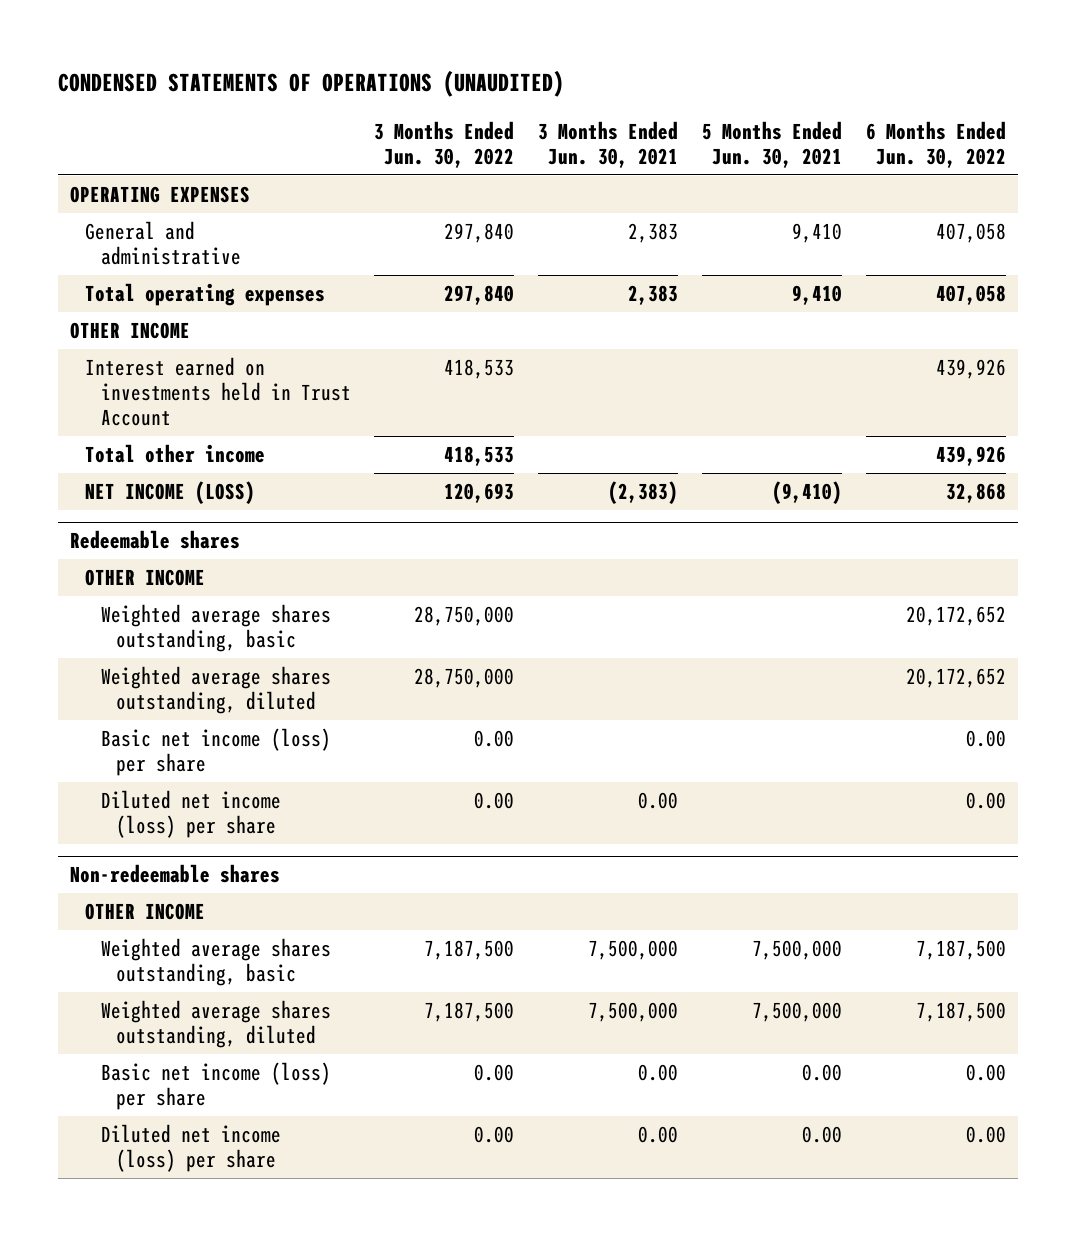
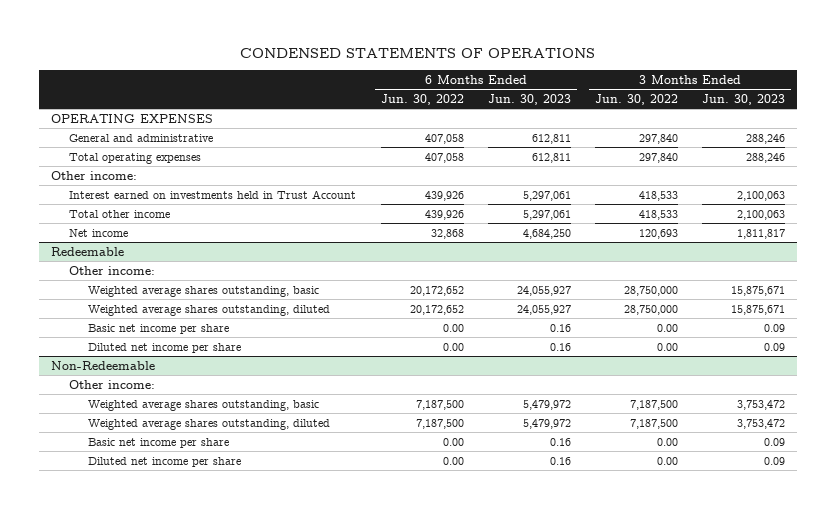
[58,70,565,98] CONDENSED STATEMENTS OF OPERATIONS (UNAUDITED) -> [240,47,596,58] CONDENSED STATEMENTS OF OPERATIONS
[538,120,679,168] 3 Months Ended Jun. 30, 2021 -> none
[702,120,843,168] 5 Months Ended Jun. 30, 2021 -> none
none -> [487,93,571,105] Jun. 30, 2023
none -> [702,93,786,105] Jun. 30, 2023
[70,321,191,339] OTHER INCOME -> [50,170,137,180] Other income:
[85,480,256,504] NET INCOME (LOSS) -> [69,228,129,237] Net income
[70,530,241,550] Redeemable shares -> [50,246,124,256] Redeemable
[85,568,206,586] OTHER INCOME -> [69,265,156,275] Other income:
[100,727,331,776] Basic net income (loss) per share -> [87,323,229,334] Basic net income per share
[100,789,281,838] Diluted net income (loss) per share -> [87,342,241,353] Diluted net income per share
[70,864,281,884] Non-redeemable shares -> [50,360,155,370] Non-Redeemable
[85,902,206,920] OTHER INCOME -> [69,379,156,389] Other income:
[100,1061,331,1110] Basic net income (loss) per share -> [87,437,229,448] Basic net income per share
[100,1123,281,1172] Diluted net income (loss) per share -> [87,456,241,467] Diluted net income per share

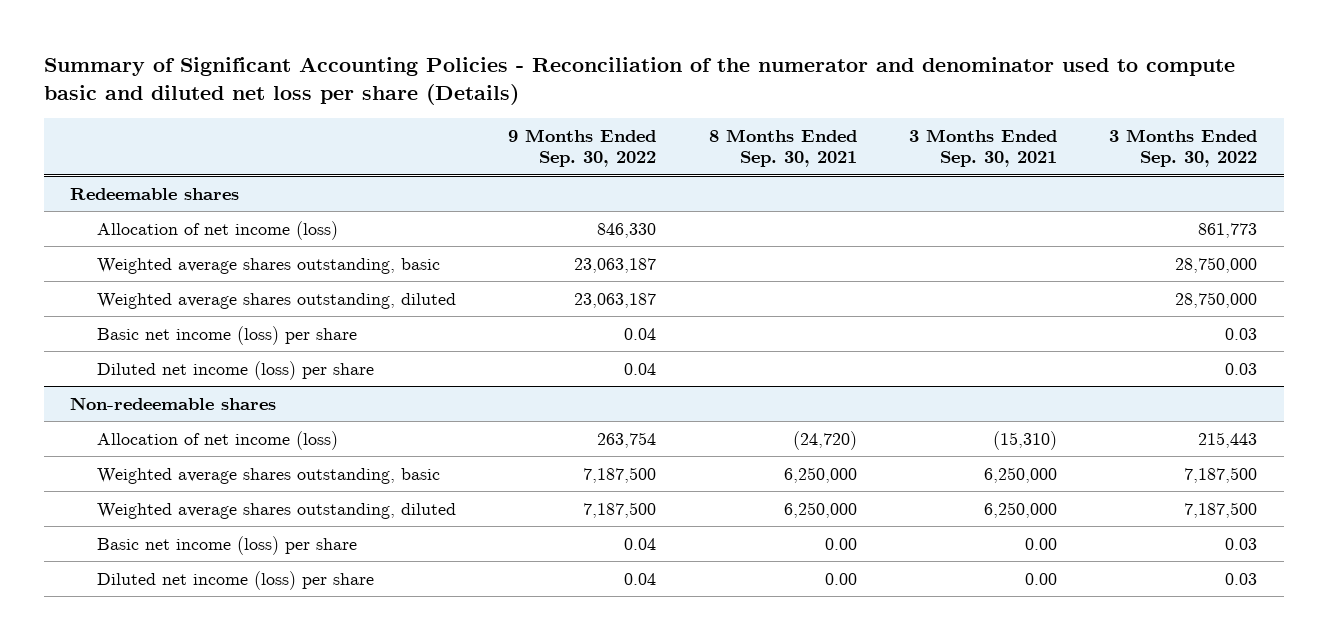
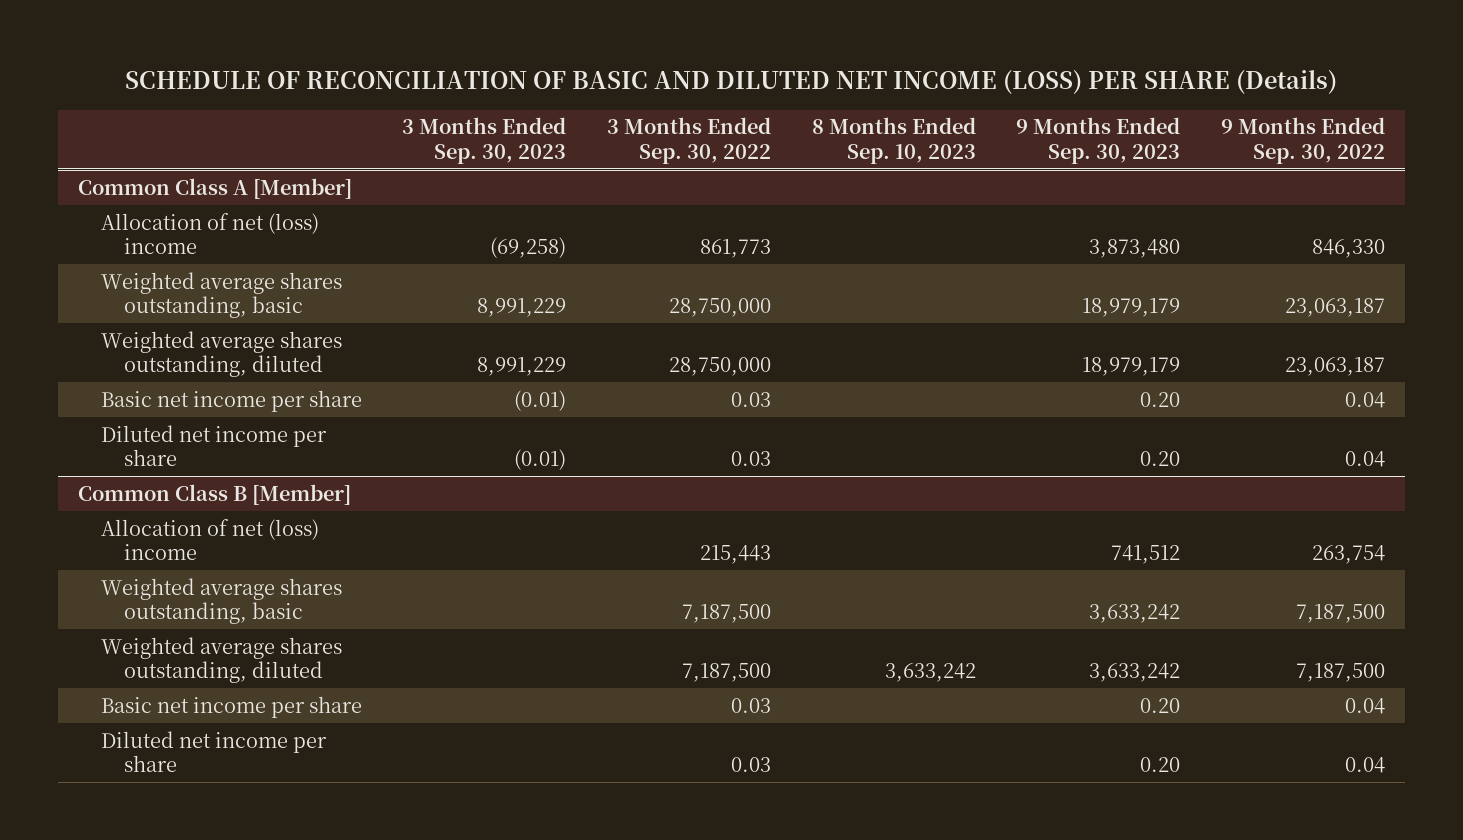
[43,56,1235,105] Summary of Significant Accounting Policies - Reconciliation of the numerator and denominator used to compute basic and diluted net loss per share (Details) -> [125,69,1338,95] SCHEDULE OF RECONCILIATION OF BASIC AND DILUTED NET INCOME (LOSS) PER SHARE (Details)
[708,128,857,168] 8 Months Ended Sep. 30, 2021 -> none
[909,128,1058,168] 3 Months Ended Sep. 30, 2021 -> none
none -> [402,117,567,164] 3 Months Ended Sep. 30, 2023
none -> [811,117,976,164] 8 Months Ended Sep. 10, 2023
none -> [1016,117,1181,164] 9 Months Ended Sep. 30, 2023
[69,187,239,200] Redeemable shares -> none
none -> [78,177,353,199] Common Class A [Member]
[96,220,338,240] Allocation of net income (loss) -> [100,212,319,255] Allocation of net (loss) income
[69,396,276,410] Non-redeemable shares -> none
[96,325,357,345] Basic net income (loss) per share -> [100,389,362,412] Basic net income per share
[96,360,374,380] Diluted net income (loss) per share -> [100,424,327,467] Diluted net income per share
none -> [78,483,352,505] Common Class B [Member]
[96,430,338,450] Allocation of net income (loss) -> [100,518,319,561] Allocation of net (loss) income
[96,535,357,555] Basic net income (loss) per share -> [100,695,362,718] Basic net income per share
[96,570,374,590] Diluted net income (loss) per share -> [100,730,327,773] Diluted net income per share

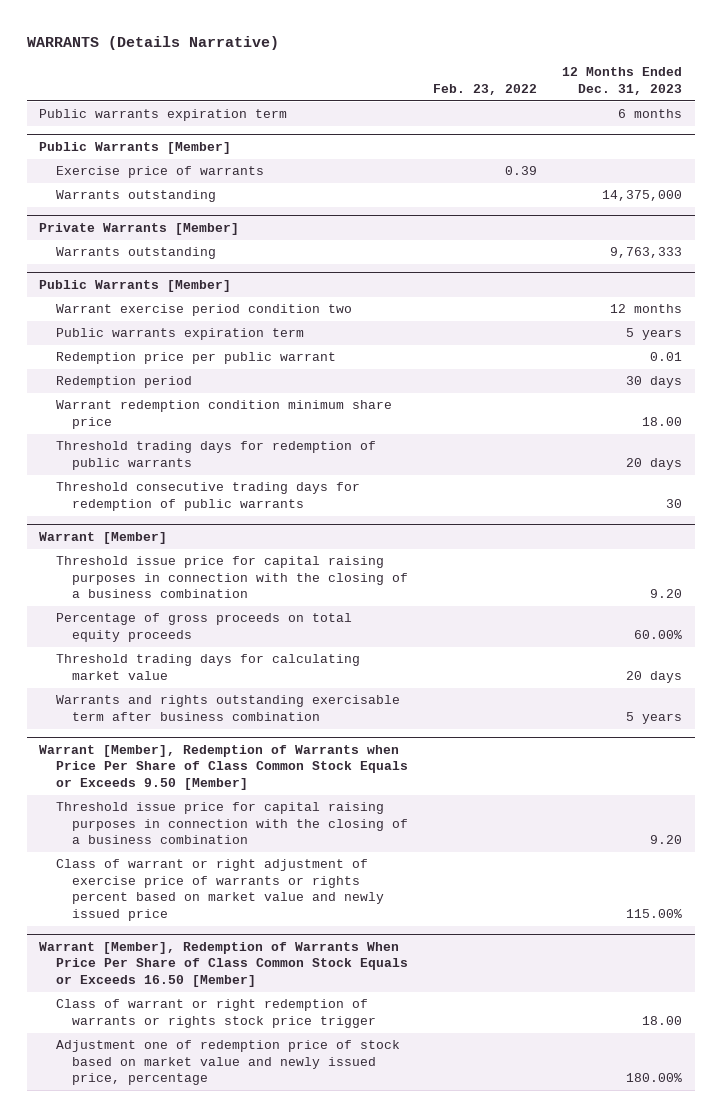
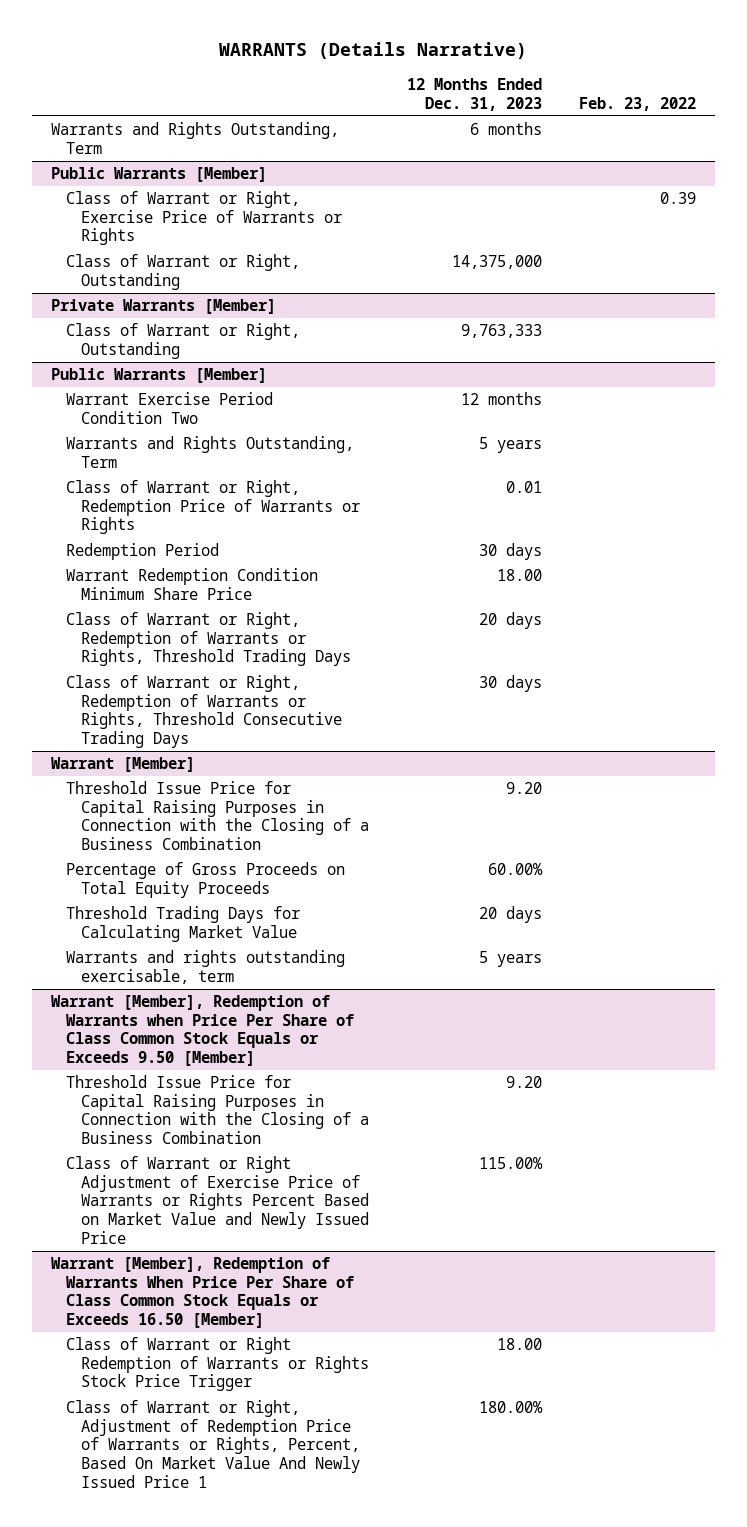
[39,109,288,122] Public warrants expiration term -> [50,122,339,154] Warrants and Rights Outstanding, Term
[55,166,264,179] Exercise price of warrants -> [65,191,343,246] Class of Warrant or Right, Exercise Price of Warrants or Rights
[55,190,216,203] Warrants outstanding -> [65,254,300,290] Class of Warrant or Right, Outstanding
[55,247,216,260] Warrants outstanding -> [65,323,300,359] Class of Warrant or Right, Outstanding
[55,304,352,317] Warrant exercise period condition two -> [65,392,273,424] Warrant Exercise Period Condition Two
[55,328,304,341] Public warrants expiration term -> [65,436,354,468] Warrants and Rights Outstanding, Term
[55,352,336,365] Redemption price per public warrant -> [65,480,361,535] Class of Warrant or Right, Redemption Price of Warrants or Rights
[55,376,192,389] Redemption period -> [65,543,219,561] Redemption Period
[55,400,392,429] Warrant redemption condition minimum share price -> [65,568,318,600] Warrant Redemption Condition Minimum Share Price
[55,441,376,470] Threshold trading days for redemption of public warrants -> [65,612,352,667] Class of Warrant or Right, Redemption of Warrants or Rights, Threshold Trading Days
[55,482,360,511] Threshold consecutive trading days for redemption of public warrants -> [65,675,343,749] Class of Warrant or Right, Redemption of Warrants or Rights, Threshold Consecutive Trading Days
[666,498,683,508] 30 -> [478,675,542,693] 30 days
[55,556,409,599] Threshold issue price for capital raising purposes in connection with the closing of a business combination -> [65,781,370,851] Threshold Issue Price for Capital Raising Purposes in Connection with the Closing of a Business Combination
[55,613,352,642] Percentage of gross proceeds on total equity proceeds -> [65,862,345,898] Percentage of Gross Proceeds on Total Equity Proceeds
[55,654,360,680] Threshold trading days for calculating market value -> [65,906,300,942] Threshold Trading Days for Calculating Market Value
[55,695,400,721] Warrants and rights outstanding exercisable term after business combination -> [65,950,345,984] Warrants and rights outstanding exercisable, term
[55,802,409,845] Threshold issue price for capital raising purposes in connection with the closing of a business combination -> [65,1075,370,1145] Threshold Issue Price for Capital Raising Purposes in Connection with the Closing of a Business Combination
[55,859,385,921] Class of warrant or right adjustment of exercise price of warrants or rights percent based on market value and newly issued price -> [65,1156,370,1244] Class of Warrant or Right Adjustment of Exercise Price of Warrants or Rights Percent Based on Market Value and Newly Issued Price
[55,999,377,1028] Class of warrant or right redemption of warrants or rights stock price trigger -> [65,1337,370,1392] Class of Warrant or Right Redemption of Warrants or Rights Stock Price Trigger
[55,1040,400,1086] Adjustment one of redemption price of stock based on market value and newly issued price, percentage -> [65,1400,361,1488] Class of Warrant or Right, Adjustment of Redemption Price of Warrants or Rights, Percent, Based On Market Value And Newly Issued Price 1

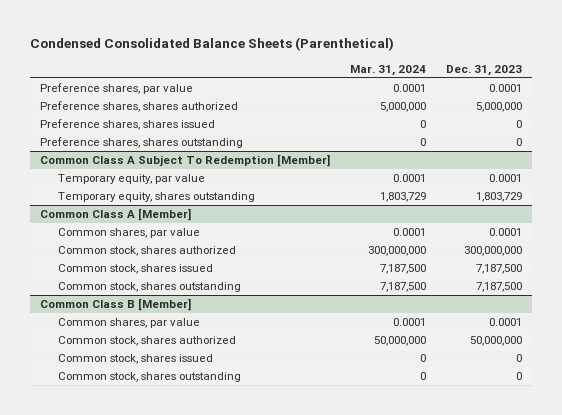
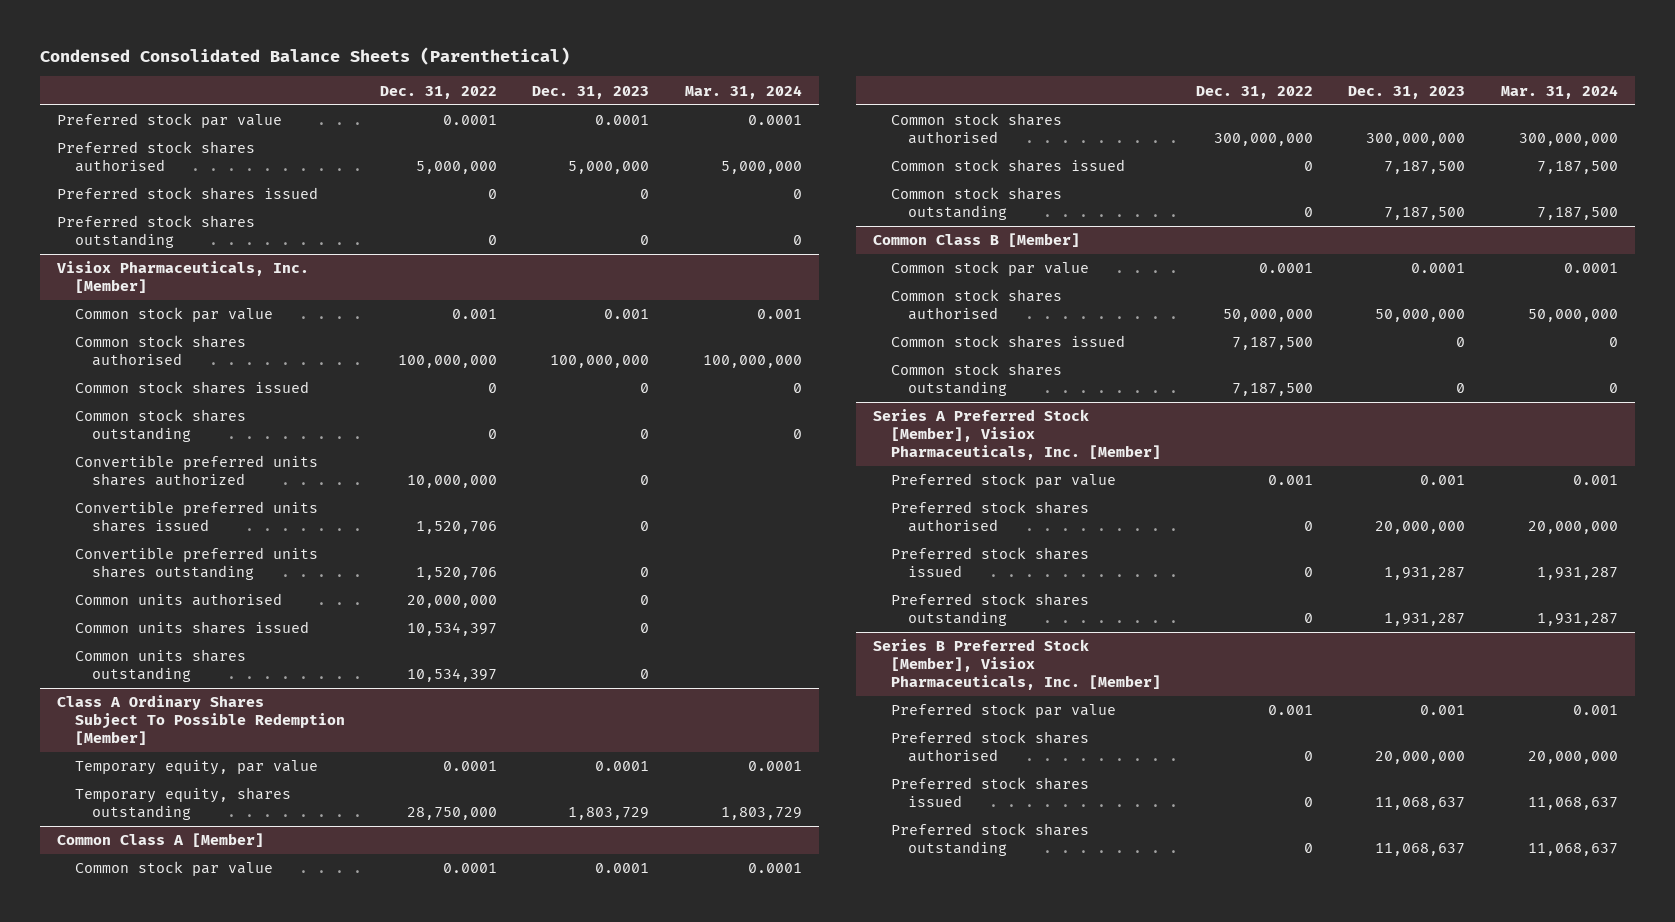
none -> [379,85,497,99] Dec. 31, 2022
[39,83,193,95] Preference shares, par value -> [57,113,283,129] Preferred stock par value
[39,101,238,113] Preference shares, shares authorized -> [57,141,256,172] Preferred stock shares authorised
[39,119,215,131] Preference shares, shares issued -> [57,187,319,201] Preferred stock shares issued
[39,137,243,149] Preference shares, shares outstanding -> [57,215,256,248] Preferred stock shares outstanding
none -> [57,261,310,293] Visiox Pharmaceuticals, Inc. [Member]
none -> [74,307,273,323] Common stock par value
none -> [74,335,246,366] Common stock shares authorised
none -> [74,381,309,395] Common stock shares issued
none -> [74,409,246,442] Common stock shares outstanding
none -> [74,455,318,486] Convertible preferred units shares authorized
none -> [74,501,318,532] Convertible preferred units shares issued
none -> [74,547,318,580] Convertible preferred units shares outstanding
none -> [74,593,282,607] Common units authorised
none -> [74,621,309,635] Common units shares issued
none -> [74,649,246,682] Common units shares outstanding
[39,154,330,168] Common Class A Subject To Redemption [Member] -> [57,695,345,745] Class A Ordinary Shares Subject To Possible Redemption [Member]
[57,228,200,239] Common shares, par value -> [74,861,273,877] Common stock par value
[57,246,236,257] Common stock, shares authorized -> [890,113,1062,144] Common stock shares authorised
[57,264,213,275] Common stock, shares issued -> [890,159,1125,173] Common stock shares issued
[57,282,241,293] Common stock, shares outstanding -> [890,187,1062,220] Common stock shares outstanding
[57,318,200,329] Common shares, par value -> [890,261,1089,277] Common stock par value
[57,336,236,347] Common stock, shares authorized -> [890,289,1062,320] Common stock shares authorised
[57,354,213,365] Common stock, shares issued -> [890,335,1125,349] Common stock shares issued
[57,372,241,383] Common stock, shares outstanding -> [890,363,1062,396] Common stock shares outstanding
none -> [873,409,1161,460] Series A Preferred Stock [Member], Visiox Pharmaceuticals, Inc. [Member]
none -> [890,473,1116,489] Preferred stock par value
none -> [890,501,1089,532] Preferred stock shares authorised
none -> [890,547,1089,577] Preferred stock shares issued
none -> [890,593,1089,626] Preferred stock shares outstanding
none -> [873,639,1161,690] Series B Preferred Stock [Member], Visiox Pharmaceuticals, Inc. [Member]
none -> [890,703,1116,719] Preferred stock par value
none -> [890,731,1089,762] Preferred stock shares authorised
none -> [890,777,1089,807] Preferred stock shares issued
none -> [890,823,1089,856] Preferred stock shares outstanding

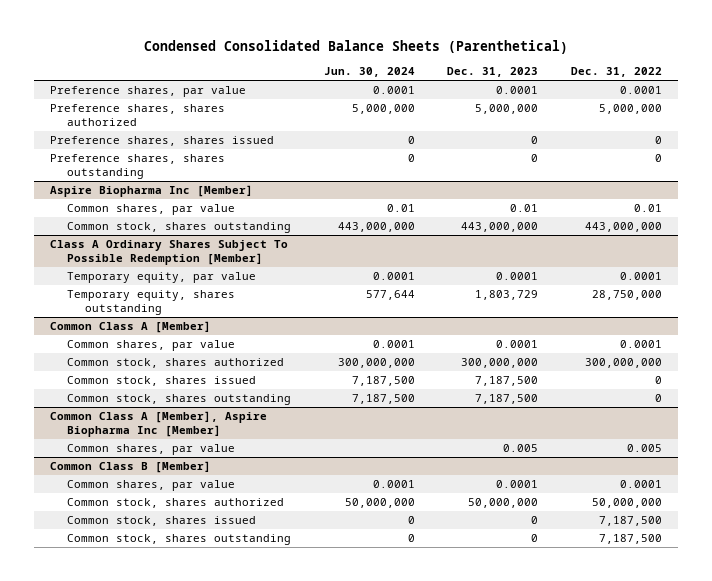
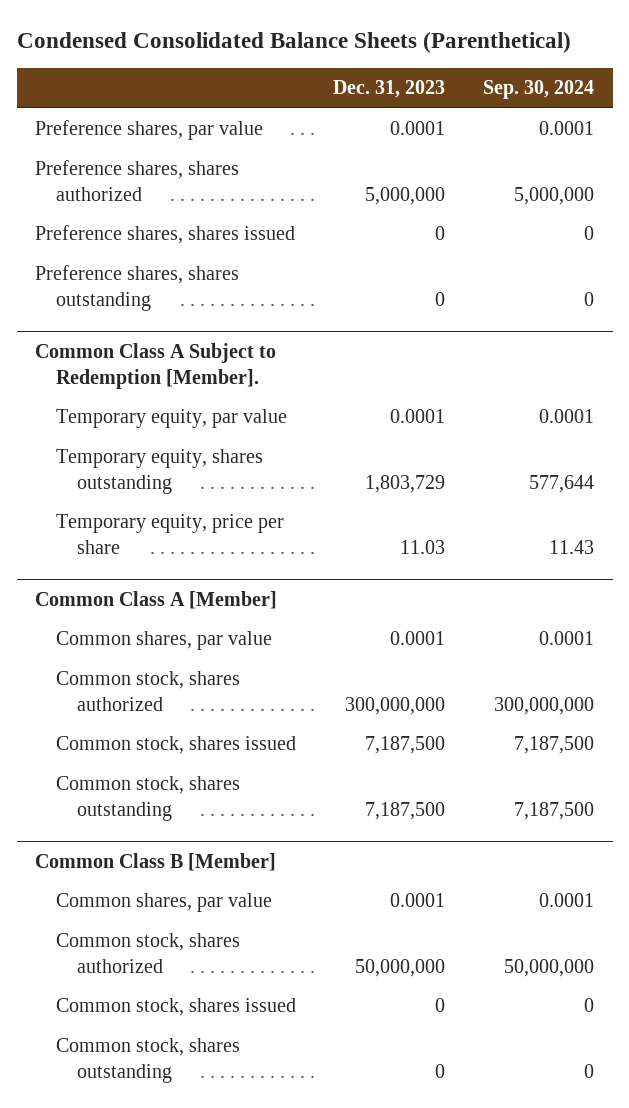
[323,67,415,78] Jun. 30, 2024 -> none
[570,67,662,78] Dec. 31, 2022 -> none
none -> [482,80,594,100] Sep. 30, 2024
[50,184,254,197] Aspire Biopharma Inc [Member] -> none
[67,203,236,215] Common shares, par value -> none
[67,221,292,233] Common stock, shares outstanding -> none
[50,239,289,266] Class A Ordinary Shares Subject To Possible Redemption [Member] -> [35,343,277,389] Common Class A Subject to Redemption [Member].
none -> [56,514,285,554] Temporary equity, price per share
[50,410,268,438] Common Class A [Member], Aspire Biopharma Inc [Member] -> none
[67,443,236,455] Common shares, par value -> none

